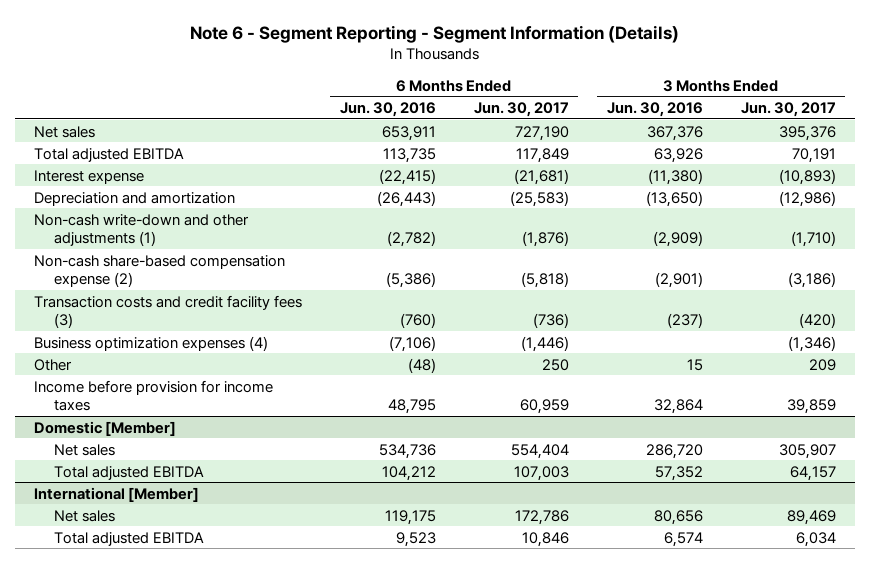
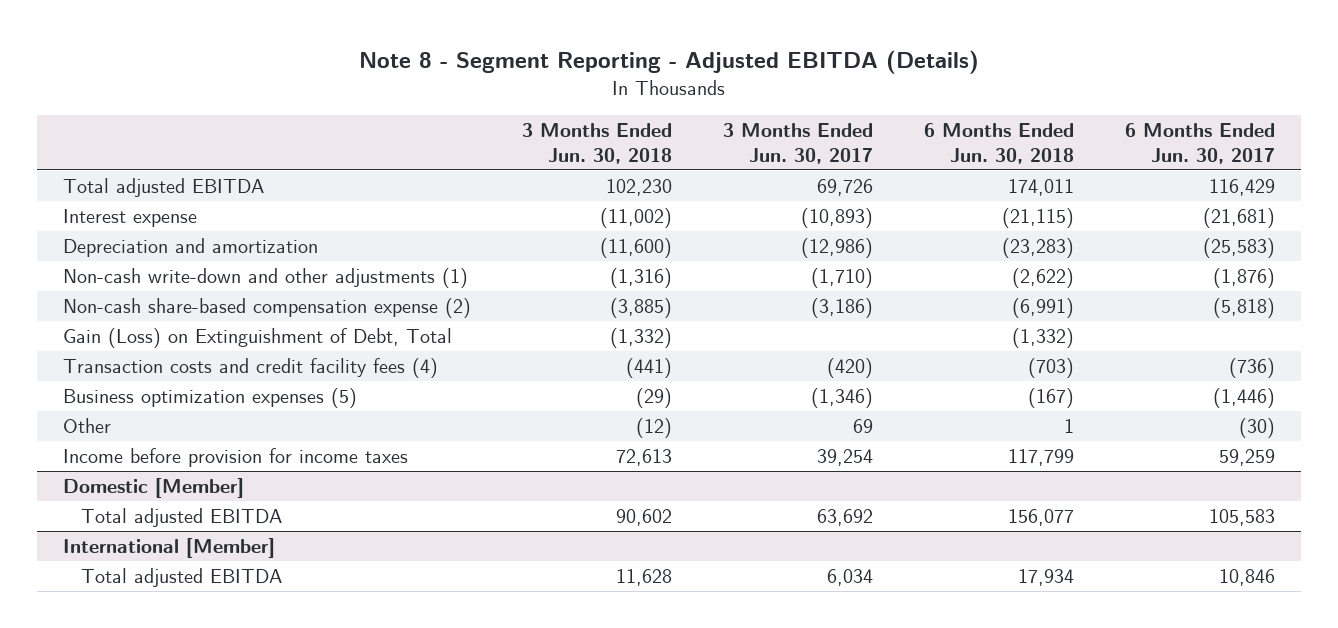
[189,24,679,43] Note 6 - Segment Reporting - Segment Information (Details) -> [358,50,979,75] Note 8 - Segment Reporting - Adjusted EBITDA (Details)
[339,102,436,118] Jun. 30, 2016 -> none
[606,102,703,118] Jun. 30, 2016 -> none
none -> [521,123,672,164] 3 Months Ended Jun. 30, 2018
none -> [923,123,1074,164] 6 Months Ended Jun. 30, 2018
[34,125,96,138] Net sales -> none
[515,147,569,163] 117,849 -> [1209,179,1276,197] 116,429
[791,147,836,163] 70,191 -> [816,179,873,197] 69,726
none -> [62,328,452,349] Gain (Loss) on Extinguishment of Debt, Total
[34,294,303,328] Transaction costs and credit facility fees (3) -> [62,358,438,379] Transaction costs and credit facility fees (4)
[34,335,269,351] Business optimization expenses (4) -> [62,388,357,409] Business optimization expenses (5)
[541,358,569,371] 250 -> [1239,418,1276,439] (30)
[808,358,836,371] 209 -> [852,419,873,434] 69
[519,398,569,414] 60,959 -> [1219,449,1276,467] 59,259
[786,398,836,414] 39,859 -> [816,449,873,467] 39,254
[53,443,115,456] Net sales -> none
[513,465,569,481] 107,003 -> [1209,509,1276,527] 105,583
[789,465,836,481] 64,157 -> [816,509,873,527] 63,692
[53,509,115,522] Net sales -> none

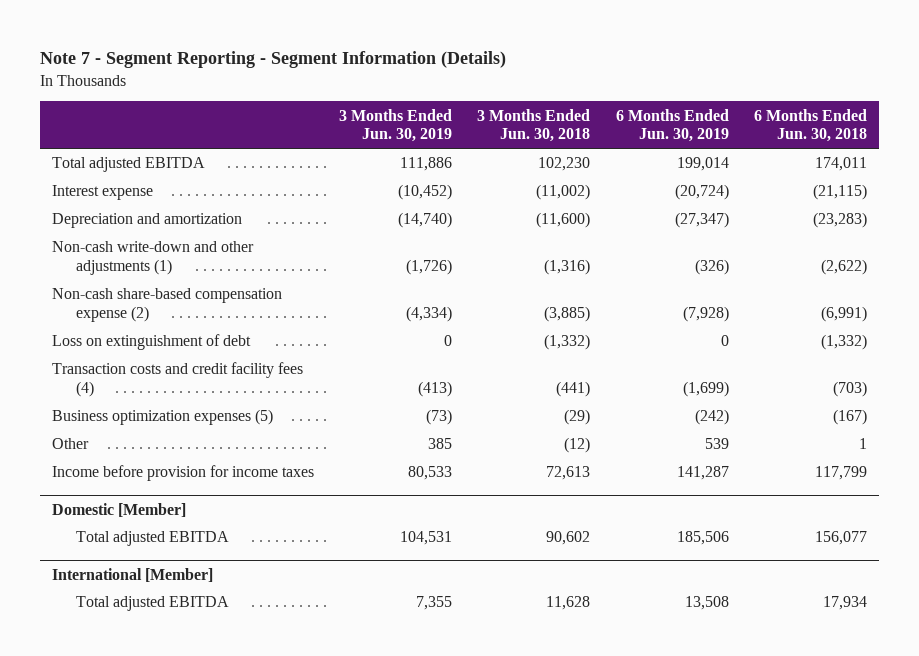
[358,50,979,75] Note 8 - Segment Reporting - Adjusted EBITDA (Details) -> [39,51,506,69] Note 7 - Segment Reporting - Segment Information (Details)
[722,123,873,164] 3 Months Ended Jun. 30, 2017 -> none
[1125,123,1276,164] 6 Months Ended Jun. 30, 2017 -> none
none -> [339,108,453,143] 3 Months Ended Jun. 30, 2019
none -> [615,108,729,143] 6 Months Ended Jun. 30, 2019
[62,328,452,349] Gain (Loss) on Extinguishment of Debt, Total -> [52,334,252,351] Loss on extinguishment of debt

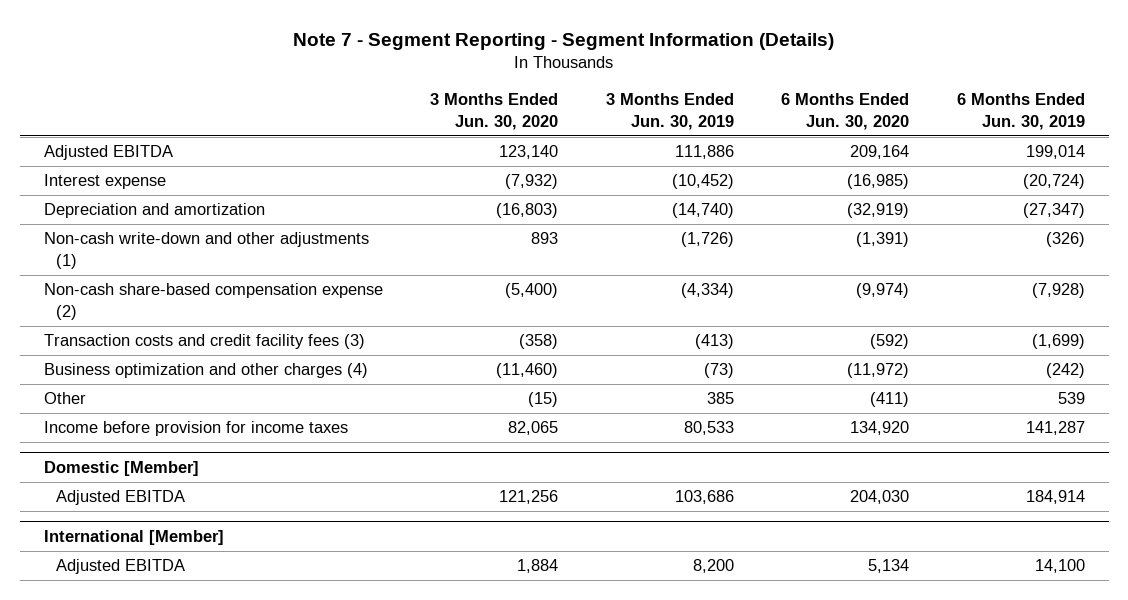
[477,108,591,143] 3 Months Ended Jun. 30, 2018 -> none
[753,108,867,143] 6 Months Ended Jun. 30, 2018 -> none
none -> [430,93,559,130] 3 Months Ended Jun. 30, 2020
none -> [781,93,910,130] 6 Months Ended Jun. 30, 2020
[52,157,206,173] Total adjusted EBITDA -> [43,145,173,161] Adjusted EBITDA
[52,334,252,351] Loss on extinguishment of debt -> none
[52,362,304,398] Transaction costs and credit facility fees (4) -> [43,334,365,350] Transaction costs and credit facility fees (3)
[52,409,274,426] Business optimization expenses (5) -> [43,363,368,379] Business optimization and other charges (4)
[76,531,230,547] Total adjusted EBITDA -> [56,490,186,506] Adjusted EBITDA
[400,531,453,546] 104,531 -> [674,490,734,505] 103,686
[676,531,729,546] 185,506 -> [1025,490,1085,505] 184,914
[76,596,230,612] Total adjusted EBITDA -> [56,559,186,575] Adjusted EBITDA
[416,596,453,611] 7,355 -> [692,559,734,574] 8,200
[684,596,729,611] 13,508 -> [1034,559,1085,574] 14,100

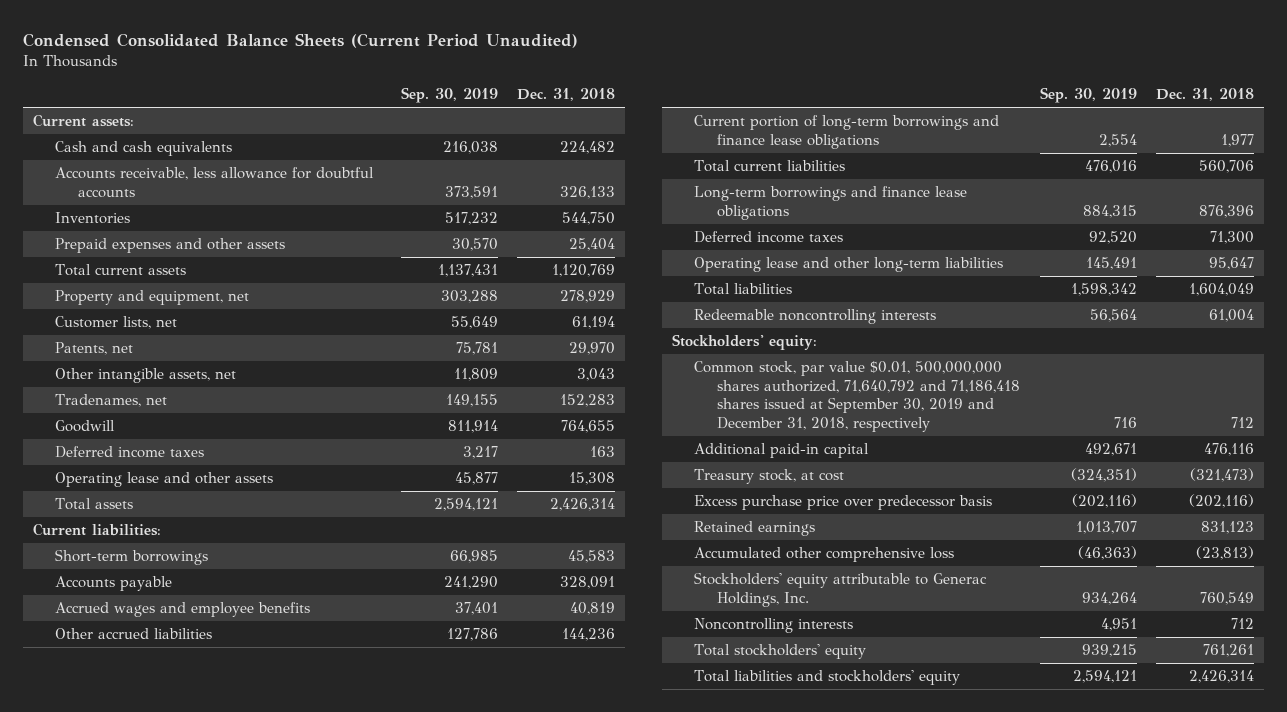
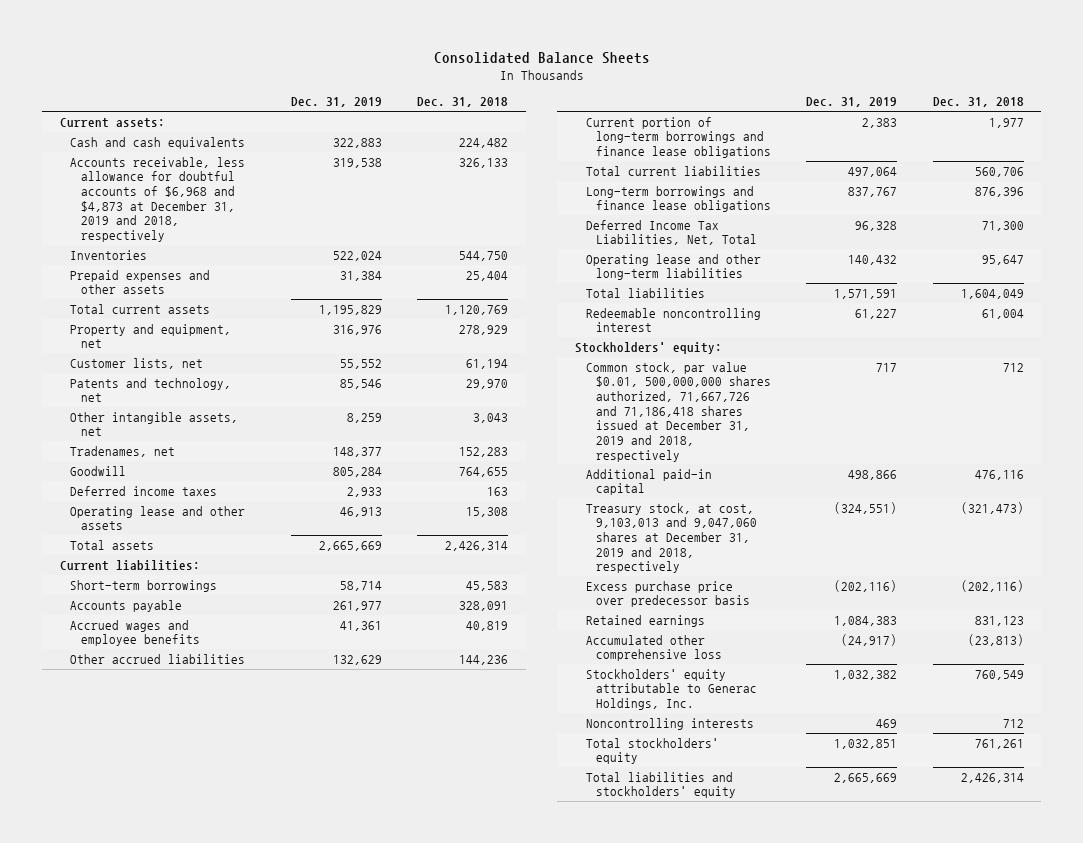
[22,33,578,49] Condensed Consolidated Balance Sheets (Current Period Unaudited) -> [433,51,650,64] Consolidated Balance Sheets
[400,87,498,104] Sep. 30, 2019 -> none
none -> [291,97,383,108] Dec. 31, 2019
[55,167,375,198] Accounts receivable, less allowance for doubtful accounts -> [70,156,246,242] Accounts receivable, less allowance for doubtful accounts of $6,968 and $4,873 at December 31, 2019 and 2018, respectively
[55,342,134,356] Patents, net -> [70,377,232,403] Patents and technology, net
[694,231,844,244] Deferred income taxes -> [585,219,758,246] Deferred Income Tax Liabilities, Net, Total
[694,309,937,325] Redeemable noncontrolling interests -> [585,307,761,333] Redeemable noncontrolling interest
[694,361,1021,432] Common stock, par value $0.01, 500,000,000 shares authorized, 71,640,792 and 71,186,418 shares issued at September 30, 2019 and December 31, 2018, respectively -> [585,361,772,462] Common stock, par value $0.01, 500,000,000 shares authorized, 71,667,726 and 71,186,418 shares issued at December 31, 2019 and 2018, respectively
[694,469,845,485] Treasury stock, at cost -> [585,502,758,574] Treasury stock, at cost, 9,103,013 and 9,047,060 shares at December 31, 2019 and 2018, respectively

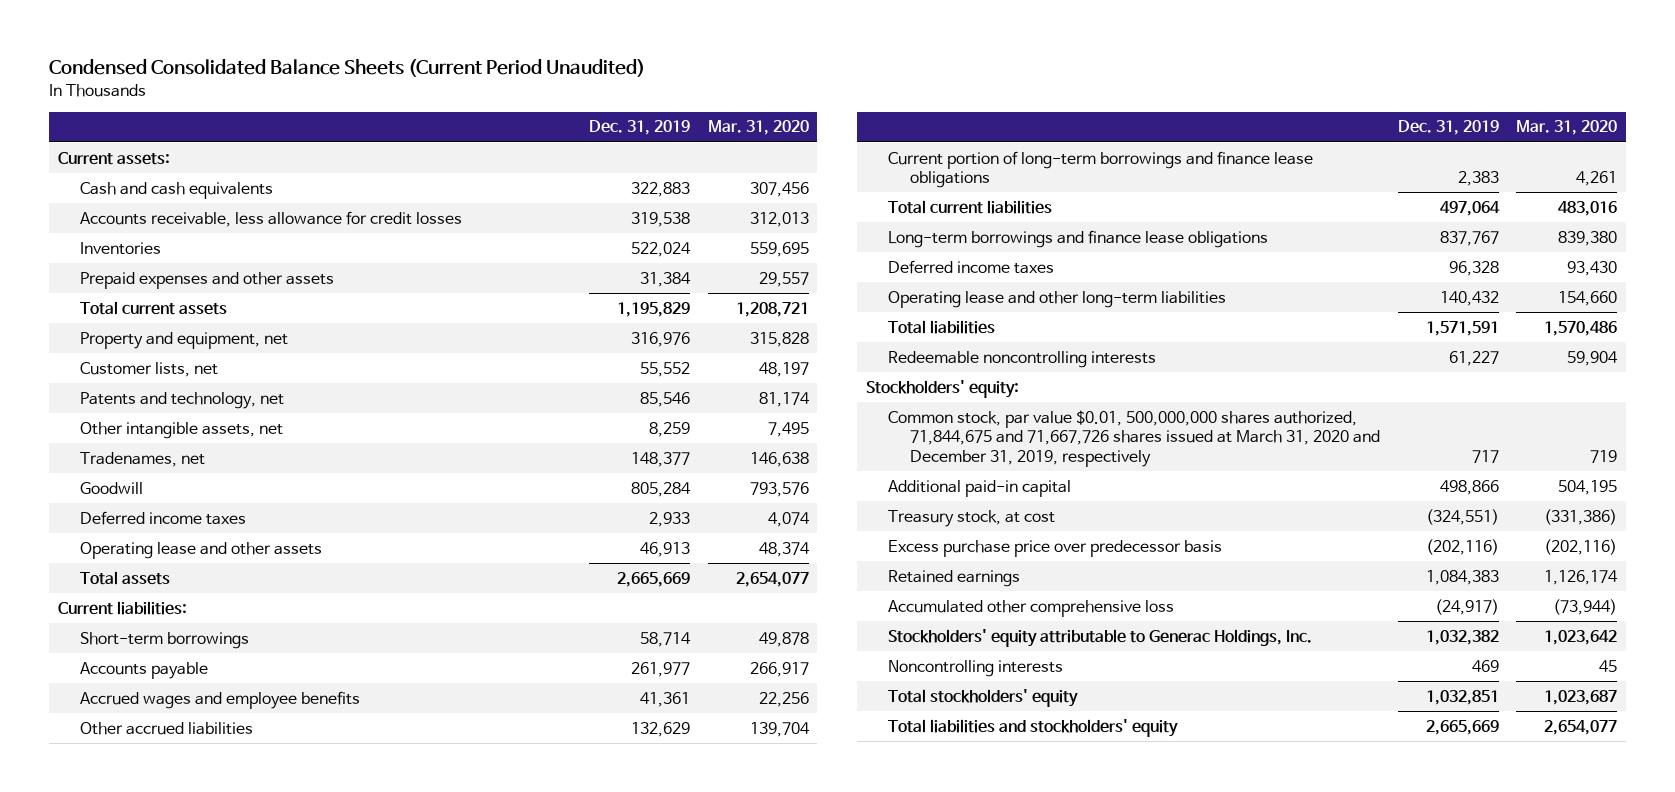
[433,51,650,64] Consolidated Balance Sheets -> [49,59,646,78] Condensed Consolidated Balance Sheets (Current Period Unaudited)
[417,97,509,108] Dec. 31, 2018 -> none
none -> [707,120,809,136] Mar. 31, 2020
[70,156,246,242] Accounts receivable, less allowance for doubtful accounts of $6,968 and $4,873 at December 31, 2019 and 2018, respectively -> [79,210,462,227] Accounts receivable, less allowance for credit losses
[585,219,758,246] Deferred Income Tax Liabilities, Net, Total -> [888,259,1055,274] Deferred income taxes
[585,307,761,333] Redeemable noncontrolling interest -> [888,350,1157,368] Redeemable noncontrolling interests
[585,361,772,462] Common stock, par value $0.01, 500,000,000 shares authorized, 71,667,726 and 71,186,418 shares issued at December 31, 2019 and 2018, respectively -> [888,409,1381,467] Common stock, par value $0.01, 500,000,000 shares authorized, 71,844,675 and 71,667,726 shares issued at March 31, 2020 and December 31, 2019, respectively
[585,502,758,574] Treasury stock, at cost, 9,103,013 and 9,047,060 shares at December 31, 2019 and 2018, respectively -> [888,509,1056,527] Treasury stock, at cost

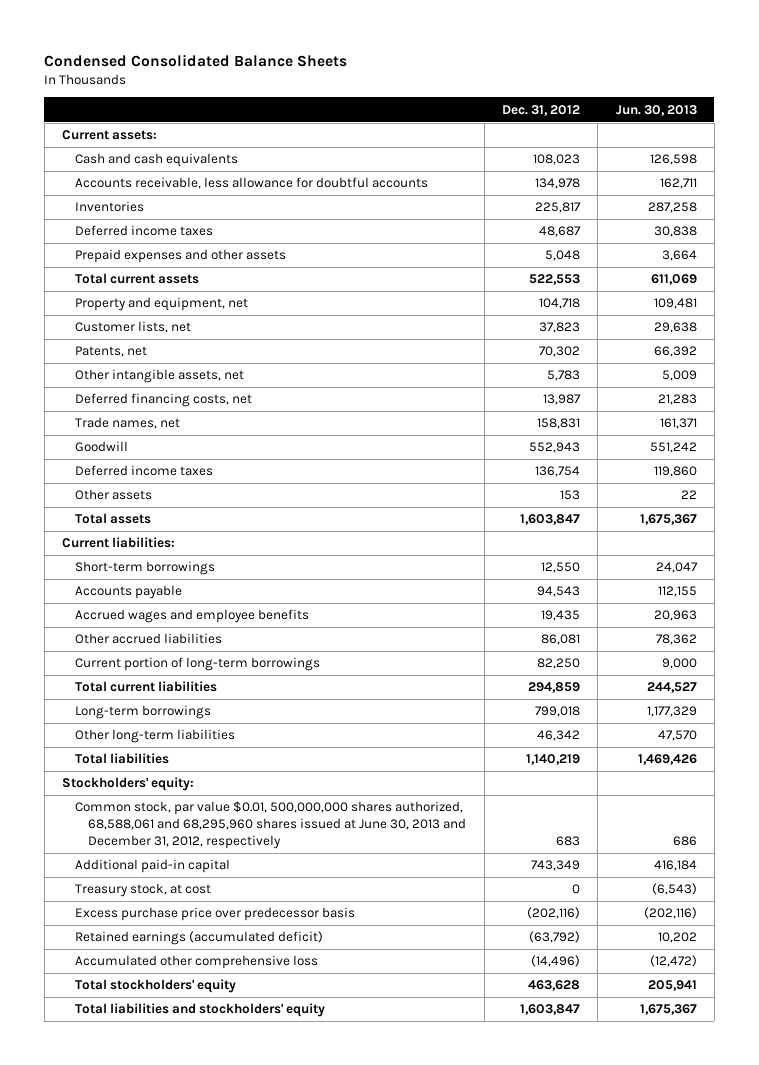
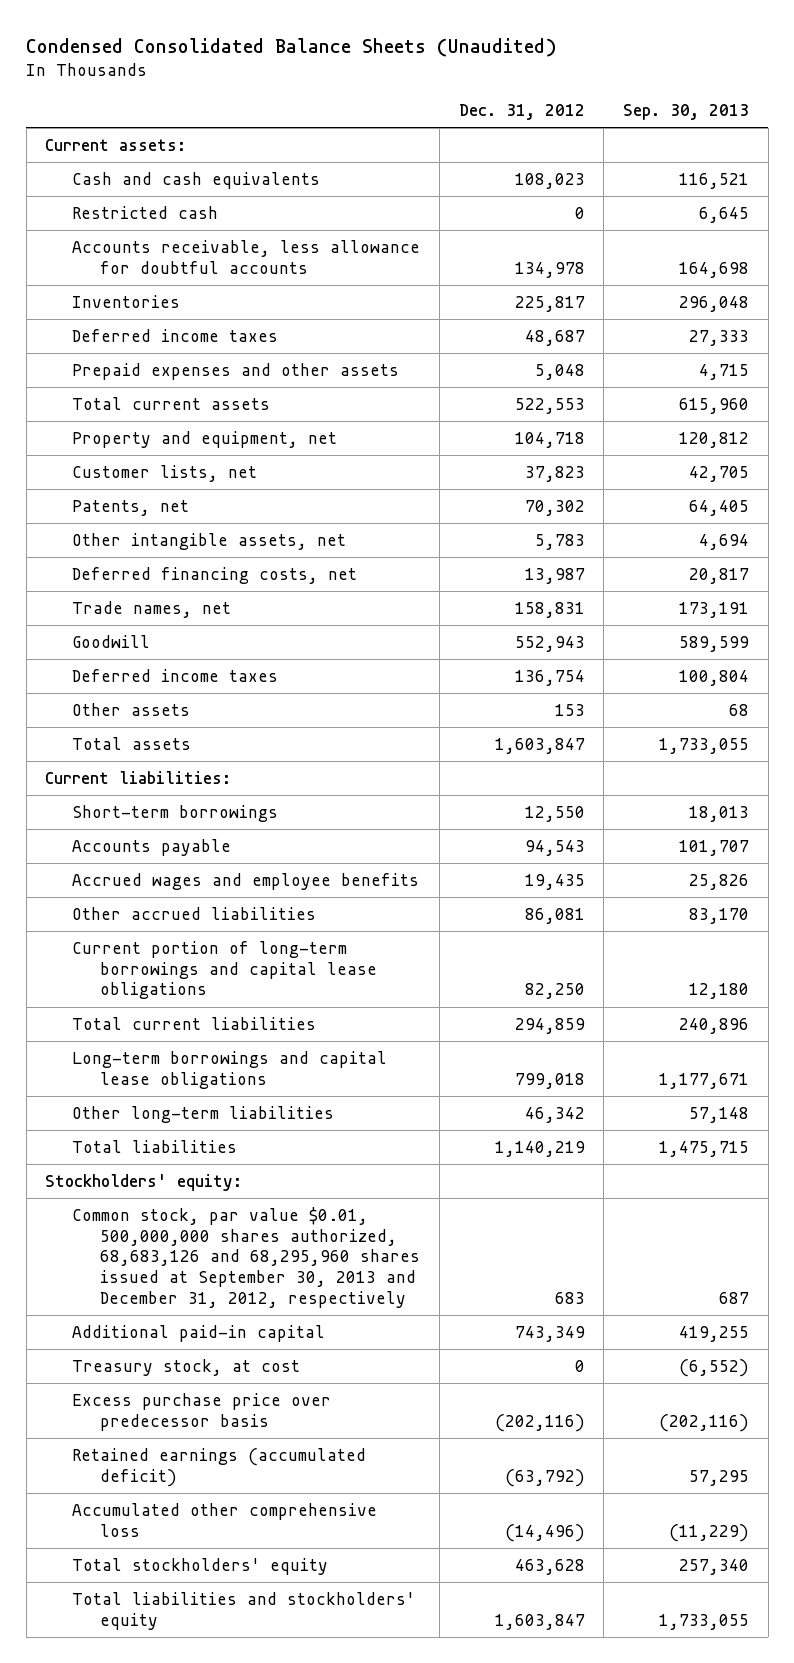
[44,53,348,67] Condensed Consolidated Balance Sheets -> [26,37,558,57] Condensed Consolidated Balance Sheets (Unaudited)
[615,104,697,116] Jun. 30, 2013 -> none
none -> [622,104,749,121] Sep. 30, 2013
none -> [72,206,219,220] Restricted cash
[75,657,321,672] Current portion of long-term borrowings -> [72,941,377,1000] Current portion of long-term borrowings and capital lease obligations
[75,705,212,720] Long-term borrowings -> [72,1051,388,1089] Long-term borrowings and capital lease obligations
[75,801,467,849] Common stock, par value $0.01, 500,000,000 shares authorized, 68,588,061 and 68,295,960 shares issued at June 30, 2013 and December 31, 2012, respectively -> [72,1207,420,1308] Common stock, par value $0.01, 500,000,000 shares authorized, 68,683,126 and 68,295,960 shares issued at September 30, 2013 and December 31, 2012, respectively

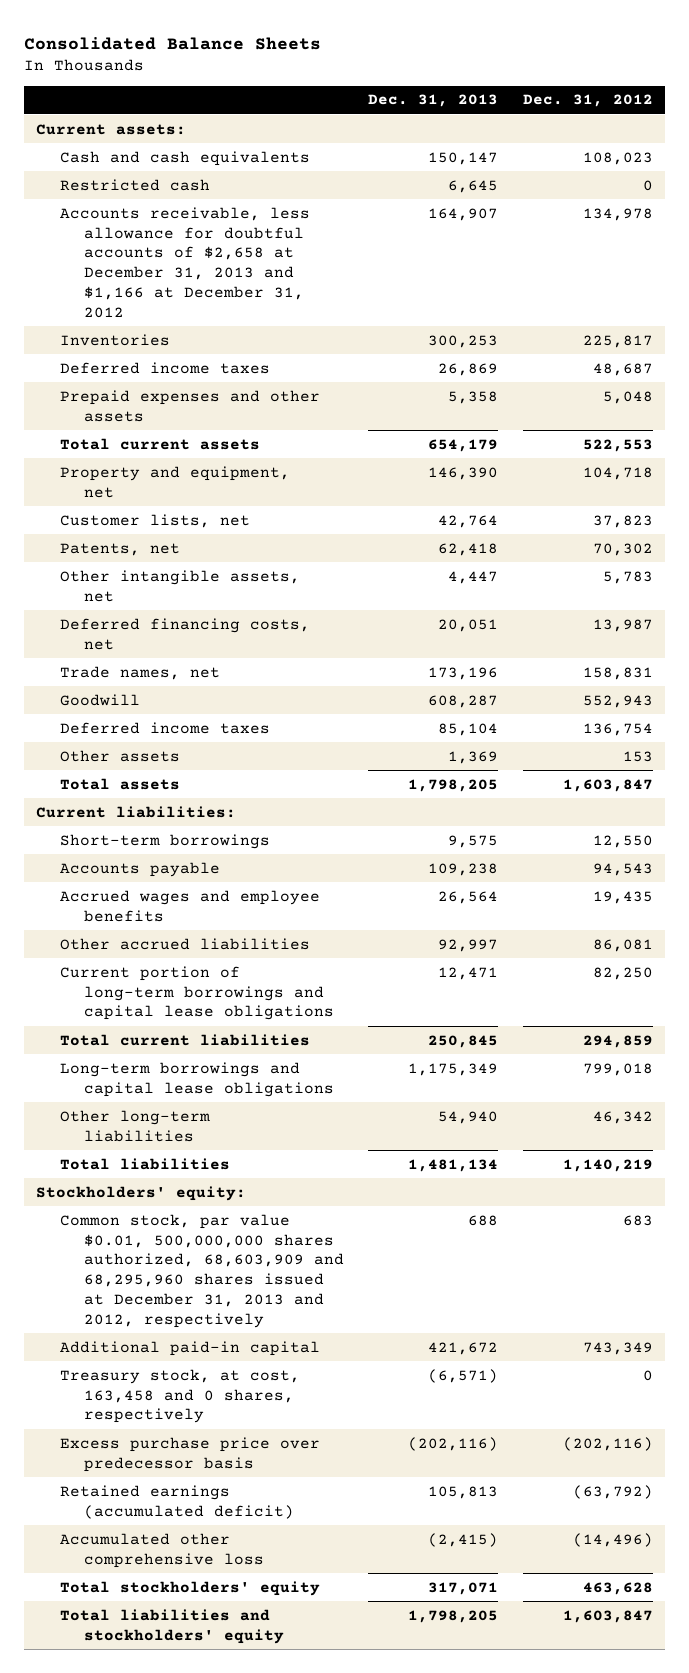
[26,37,558,57] Condensed Consolidated Balance Sheets (Unaudited) -> [24,36,322,50] Consolidated Balance Sheets
[622,104,749,121] Sep. 30, 2013 -> none
none -> [368,94,499,108] Dec. 31, 2013
[72,240,421,274] Accounts receivable, less allowance for doubtful accounts -> [60,206,311,318] Accounts receivable, less allowance for doubtful accounts of $2,658 at December 31, 2013 and $1,166 at December 31, 2012
[72,1207,420,1308] Common stock, par value $0.01, 500,000,000 shares authorized, 68,683,126 and 68,295,960 shares issued at September 30, 2013 and December 31, 2012, respectively -> [60,1213,344,1328] Common stock, par value $0.01, 500,000,000 shares authorized, 68,603,909 and 68,295,960 shares issued at December 31, 2013 and 2012, respectively
[72,1359,301,1377] Treasury stock, at cost -> [60,1368,301,1424] Treasury stock, at cost, 163,458 and 0 shares, respectively

